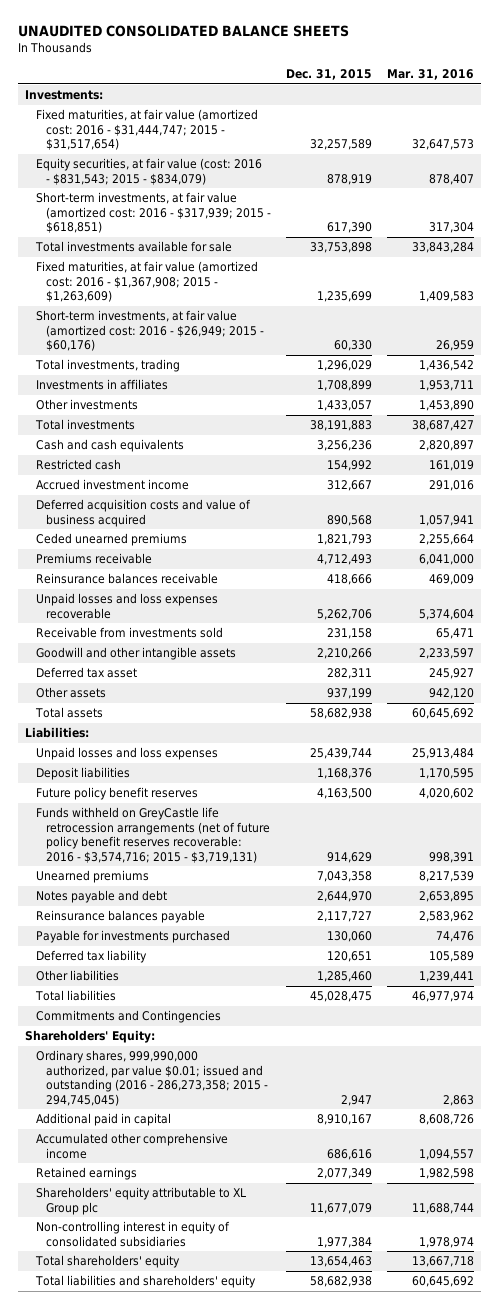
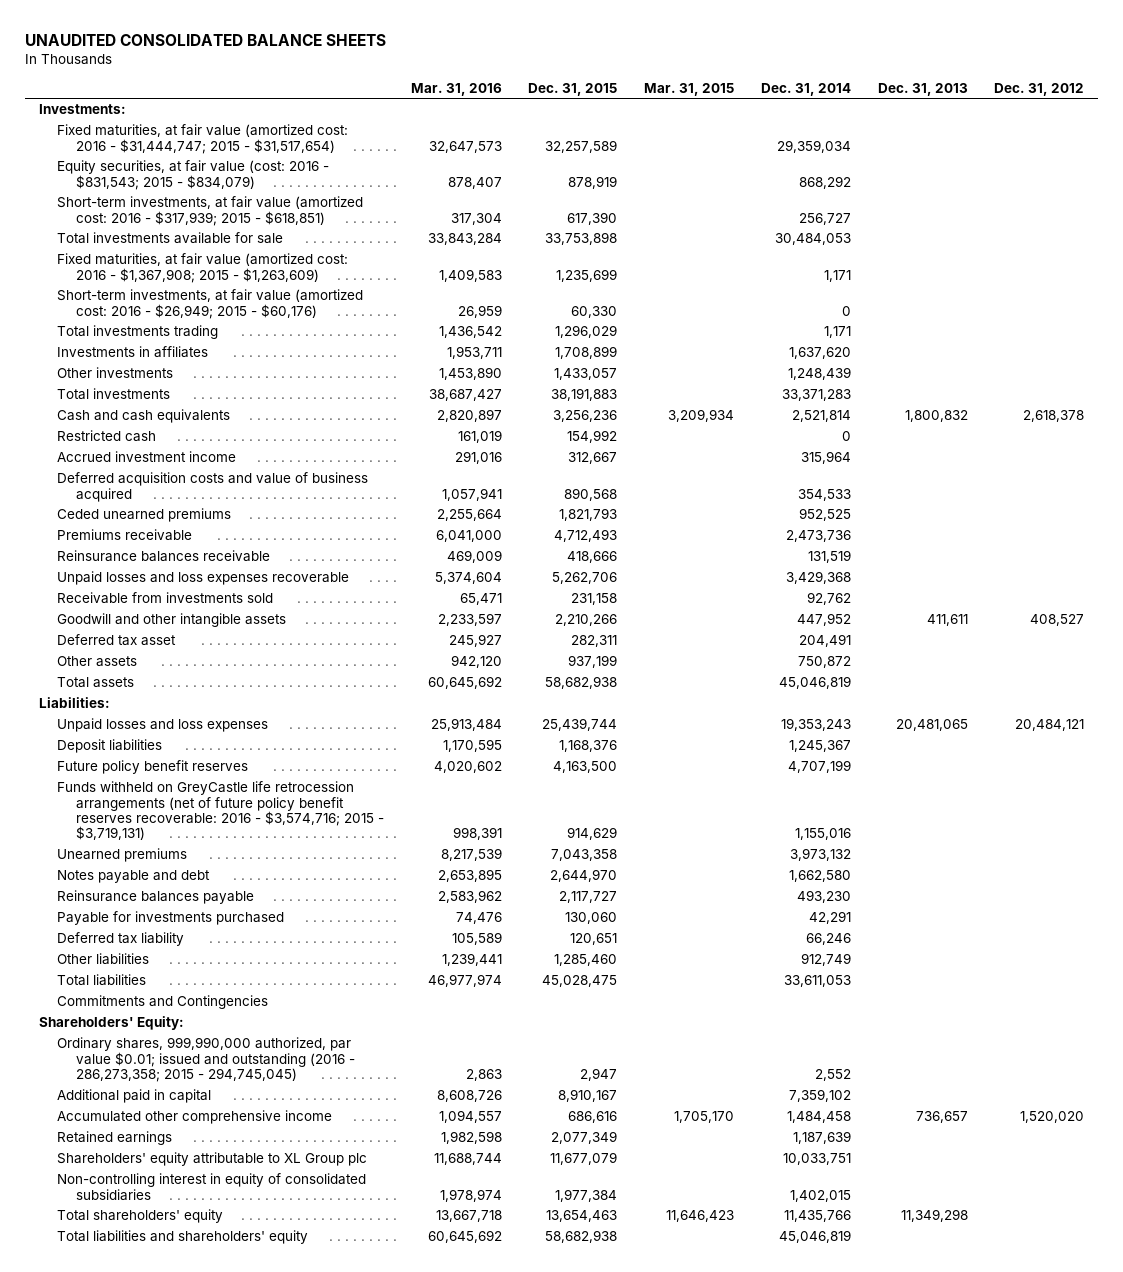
none -> [644,82,735,96] Mar. 31, 2015
none -> [760,82,851,96] Dec. 31, 2014
none -> [877,82,968,96] Dec. 31, 2013
none -> [994,82,1085,96] Dec. 31, 2012
[34,359,180,373] Total investments, trading -> [57,325,219,340] Total investments trading

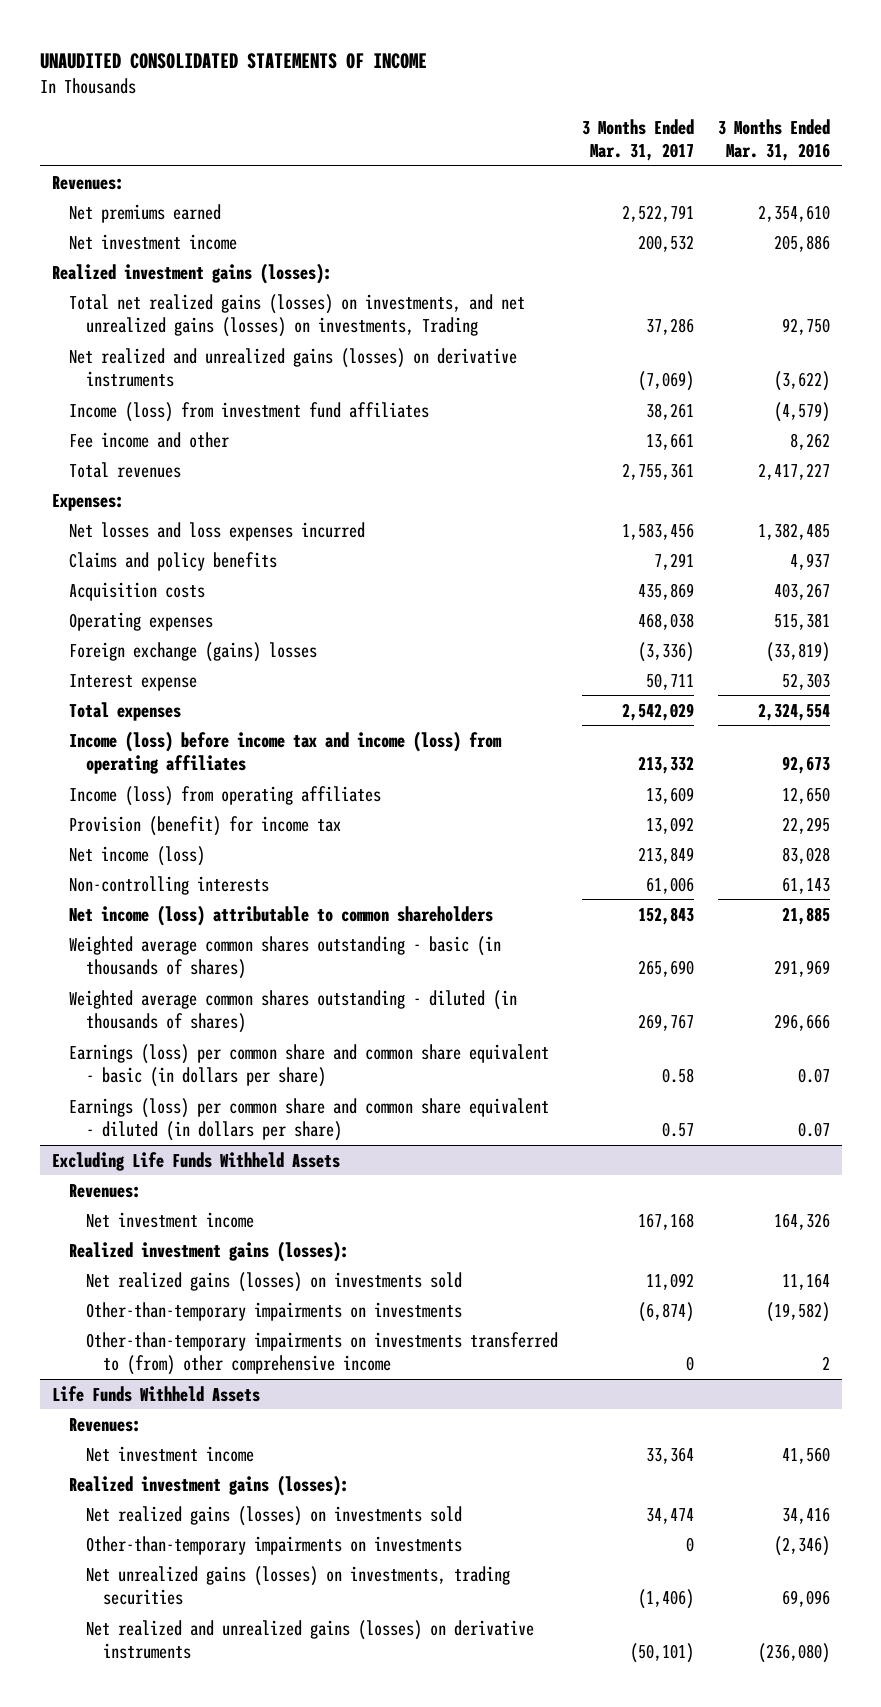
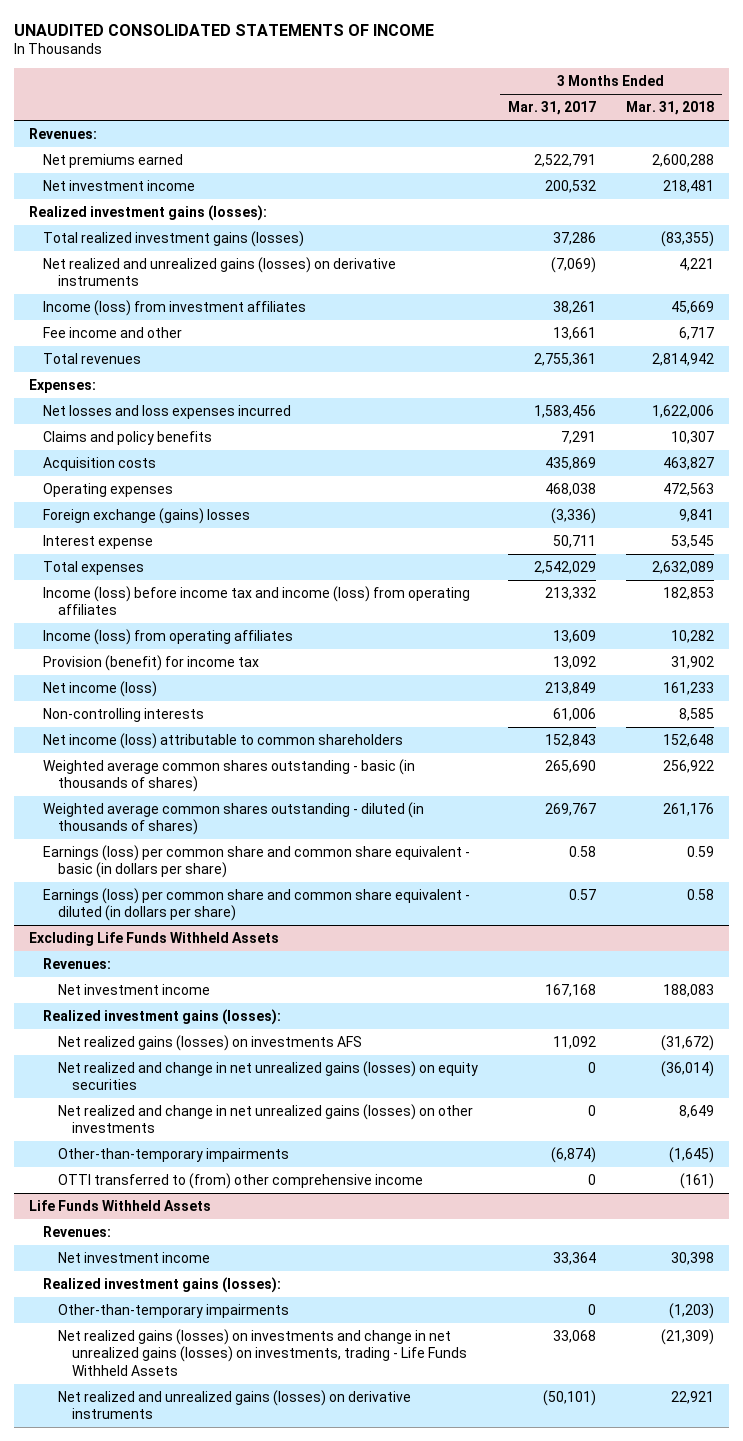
[717,118,830,162] 3 Months Ended Mar. 31, 2016 -> none
none -> [626,101,715,116] Mar. 31, 2018
[68,293,525,338] Total net realized gains (losses) on investments, and net unrealized gains (losses) on investments, Trading -> [43,230,305,247] Total realized investment gains (losses)
[68,401,429,422] Income (loss) from investment fund affiliates -> [43,299,307,316] Income (loss) from investment affiliates
[85,1271,462,1292] Net realized gains (losses) on investments sold -> [57,1034,362,1051] Net realized gains (losses) on investments AFS
none -> [57,1060,478,1091] Net realized and change in net unrealized gains (losses) on equity securities
none -> [57,1103,473,1134] Net realized and change in net unrealized gains (losses) on other investments
[85,1301,462,1321] Other-than-temporary impairments on investments -> [57,1147,289,1162] Other-than-temporary impairments
[85,1331,558,1376] Other-than-temporary impairments on investments transferred to (from) other comprehensive income -> [57,1172,423,1189] OTTI transferred to (from) other comprehensive income
[85,1505,462,1526] Net realized gains (losses) on investments sold -> none
[85,1565,510,1606] Net unrealized gains (losses) on investments, trading securities -> none
[85,1535,462,1555] Other-than-temporary impairments on investments -> [57,1303,289,1318] Other-than-temporary impairments
none -> [57,1328,467,1376] Net realized gains (losses) on investments and change in net unrealized gains (losses) on investments, trading - Life Funds Withheld Assets

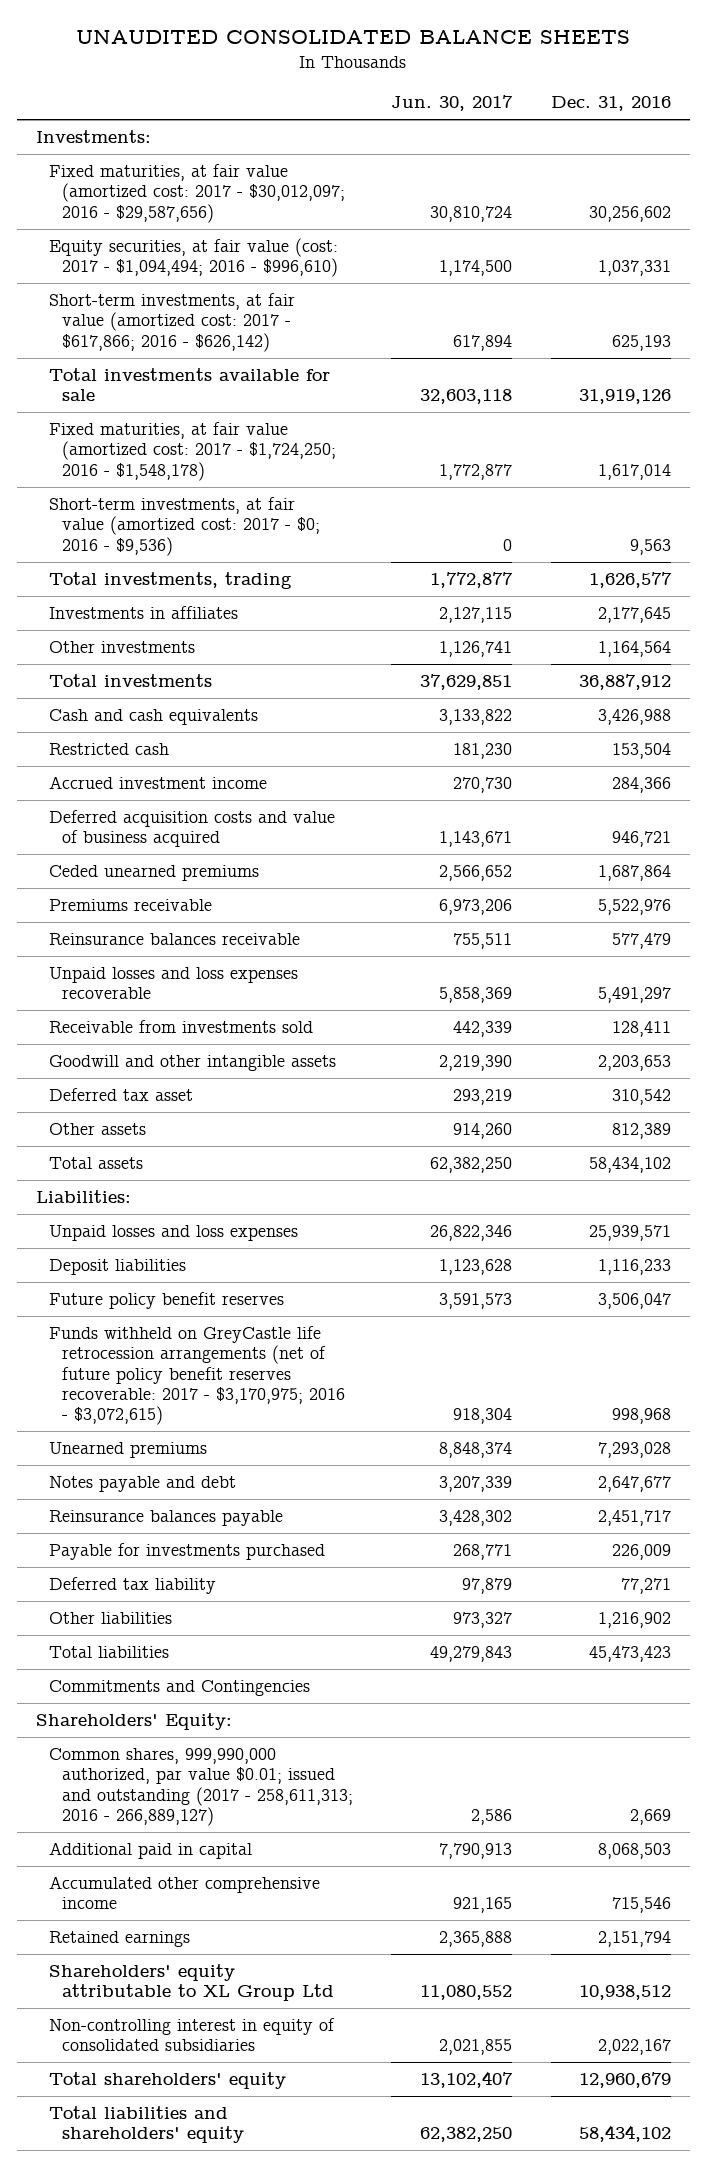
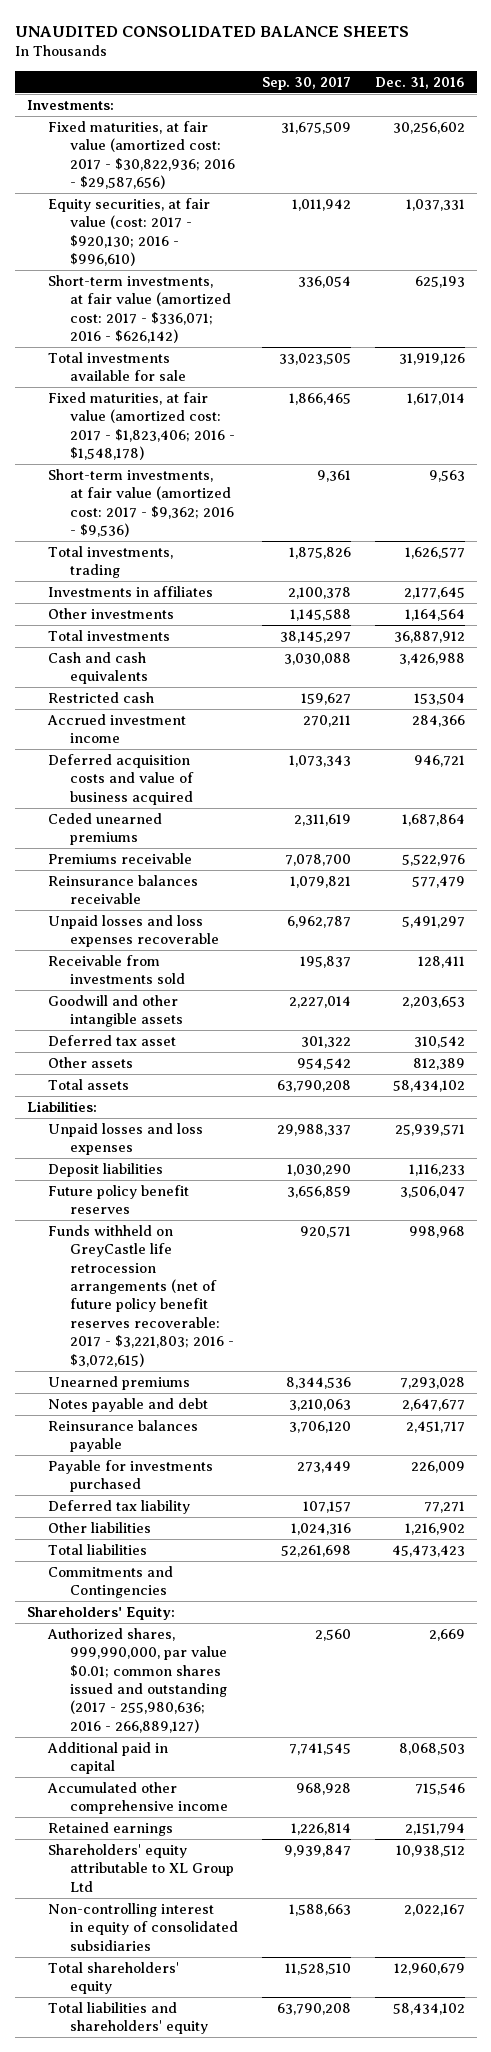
[391,95,514,112] Jun. 30, 2017 -> none
none -> [261,76,351,90] Sep. 30, 2017
[49,164,346,223] Fixed maturities, at fair value (amortized cost: 2017 - $30,012,097; 2016 - $29,587,656) -> [48,120,235,190] Fixed maturities, at fair value (amortized cost: 2017 - $30,822,936; 2016 - $29,587,656)
[49,238,339,278] Equity securities, at fair value (cost: 2017 - $1,094,494; 2016 - $996,610) -> [48,197,211,267] Equity securities, at fair value (cost: 2017 - $920,130; 2016 - $996,610)
[49,293,296,352] Short-term investments, at fair value (amortized cost: 2017 - $617,866; 2016 - $626,142) -> [48,274,231,344] Short-term investments, at fair value (amortized cost: 2017 - $336,071; 2016 - $626,142)
[49,422,337,481] Fixed maturities, at fair value (amortized cost: 2017 - $1,724,250; 2016 - $1,548,178) -> [48,391,235,461] Fixed maturities, at fair value (amortized cost: 2017 - $1,823,406; 2016 - $1,548,178)
[49,497,321,556] Short-term investments, at fair value (amortized cost: 2017 - $0; 2016 - $9,536) -> [48,468,234,538] Short-term investments, at fair value (amortized cost: 2017 - $9,362; 2016 - $9,536)
[49,1326,346,1426] Funds withheld on GreyCastle life retrocession arrangements (net of future policy benefit reserves recoverable: 2017 - $3,170,975; 2016 - $3,072,615) -> [48,1224,234,1367] Funds withheld on GreyCastle life retrocession arrangements (net of future policy benefit reserves recoverable: 2017 - $3,221,803; 2016 - $3,072,615)
[49,1748,354,1826] Common shares, 999,990,000 authorized, par value $0.01; issued and outstanding (2017 - 258,611,313; 2016 - 266,889,127) -> [47,1627,227,1733] Authorized shares, 999,990,000, par value $0.01; common shares issued and outstanding (2017 - 255,980,636; 2016 - 266,889,127)

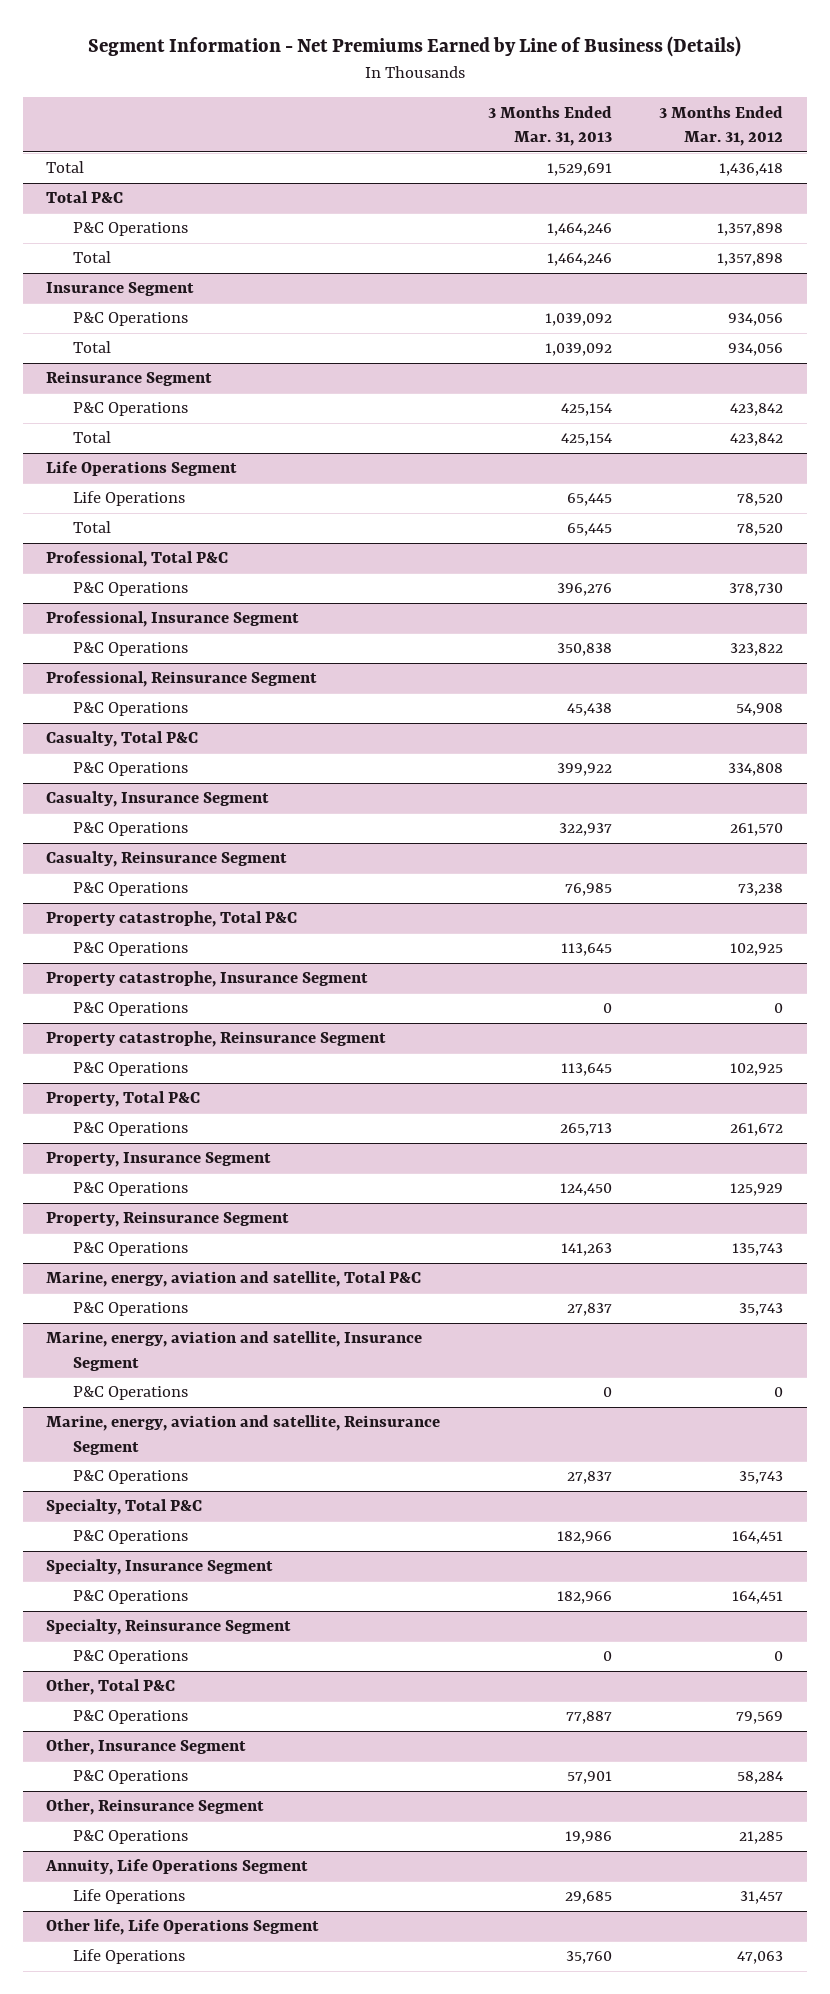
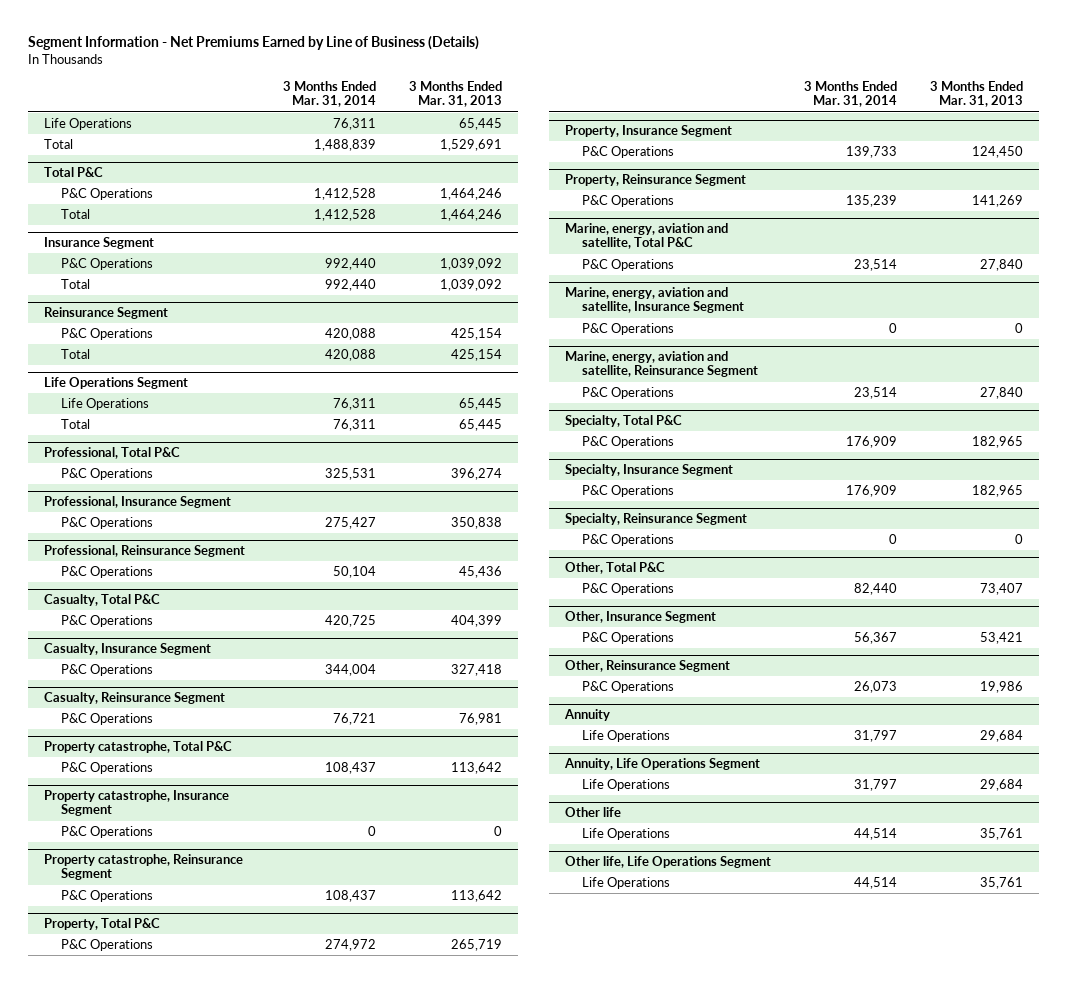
[659,105,784,147] 3 Months Ended Mar. 31, 2012 -> none
none -> [283,81,377,108] 3 Months Ended Mar. 31, 2014
none -> [44,118,133,131] Life Operations
[556,583,612,597] 396,276 -> [450,468,502,481] 396,274
[566,703,612,717] 45,438 -> [458,566,502,579] 45,436
[556,763,612,777] 399,922 -> [450,615,502,628] 404,399
[558,823,612,837] 322,937 -> [450,664,502,677] 327,418
[564,883,612,897] 76,985 -> [458,713,502,726] 76,981
[560,943,612,957] 113,645 -> [450,762,502,775] 113,642
[560,1063,612,1077] 113,645 -> [450,890,502,903] 113,642
[559,1123,612,1137] 265,713 -> [450,939,502,952] 265,719
[560,1243,612,1257] 141,263 -> [971,195,1023,208] 141,269
[566,1303,612,1317] 27,837 -> [979,259,1023,272] 27,840
[566,1471,612,1485] 27,837 -> [979,387,1023,400] 27,840
[556,1531,612,1545] 182,966 -> [971,436,1023,449] 182,965
[556,1591,612,1605] 182,966 -> [971,485,1023,498] 182,965
[565,1711,612,1725] 77,887 -> [979,583,1023,596] 73,407
[566,1771,612,1785] 57,901 -> [979,632,1023,645] 53,421
none -> [564,709,611,722] Annuity
none -> [581,730,670,743] Life Operations
[564,1891,612,1905] 29,685 -> [979,779,1023,792] 29,684
none -> [565,807,622,818] Other life
none -> [581,828,670,841] Life Operations
[565,1951,612,1965] 35,760 -> [979,877,1023,890] 35,761

